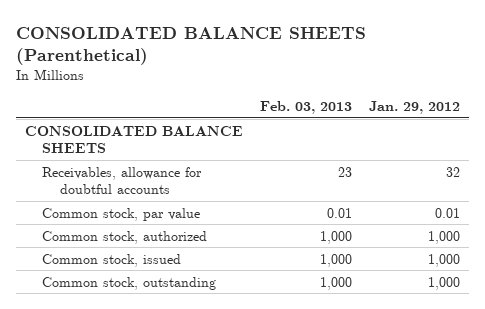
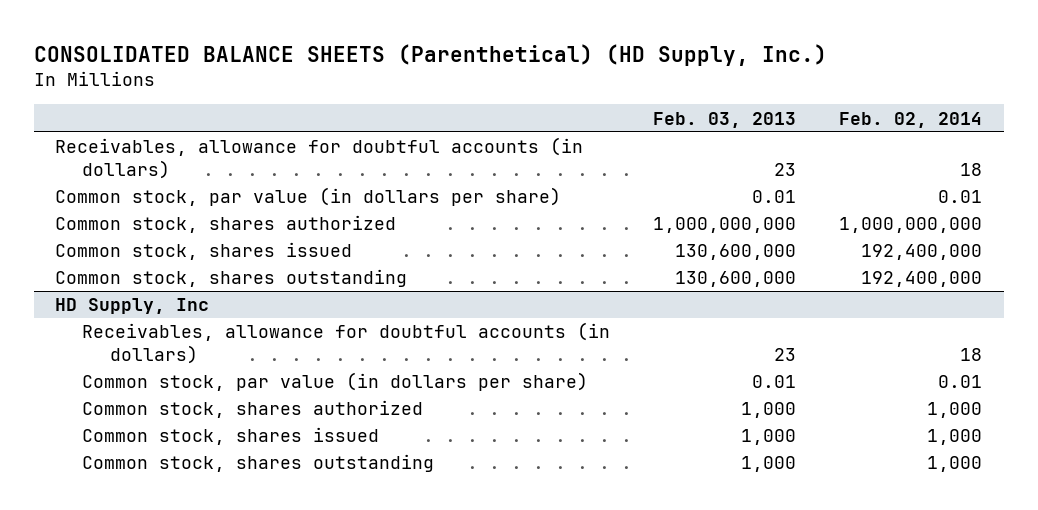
[16,26,367,65] CONSOLIDATED BALANCE SHEETS (Parenthetical) -> [33,43,827,66] CONSOLIDATED BALANCE SHEETS (Parenthetical) (HD Supply, Inc.)
[369,100,461,114] Jan. 29, 2012 -> none
none -> [839,111,983,128] Feb. 02, 2014
[25,125,244,154] CONSOLIDATED BALANCE SHEETS -> none
[42,166,203,195] Receivables, allowance for doubtful accounts -> [55,137,584,180] Receivables, allowance for doubtful accounts (in dollars)
[42,207,201,221] Common stock, par value -> [55,187,562,207] Common stock, par value (in dollars per share)
[42,230,208,244] Common stock, authorized -> [55,215,397,234] Common stock, shares authorized
[320,230,353,244] 1,000 -> [653,217,797,234] 1,000,000,000
[42,253,182,267] Common stock, issued -> [55,242,353,261] Common stock, shares issued
[320,253,353,267] 1,000 -> [675,244,797,261] 130,600,000
[42,276,217,290] Common stock, outstanding -> [55,269,408,288] Common stock, shares outstanding
[320,276,353,290] 1,000 -> [675,271,797,288] 130,600,000
none -> [55,298,210,315] HD Supply, Inc
none -> [82,322,611,365] Receivables, allowance for doubtful accounts (in dollars)
none -> [82,372,589,392] Common stock, par value (in dollars per share)
none -> [82,400,424,419] Common stock, shares authorized
none -> [82,427,380,446] Common stock, shares issued
none -> [82,454,435,473] Common stock, shares outstanding

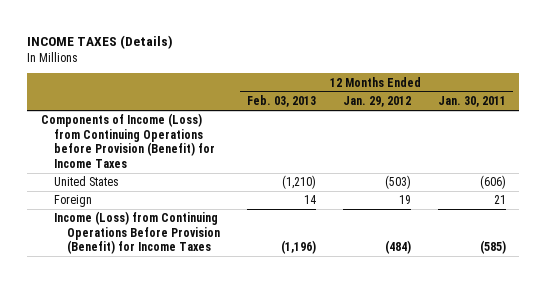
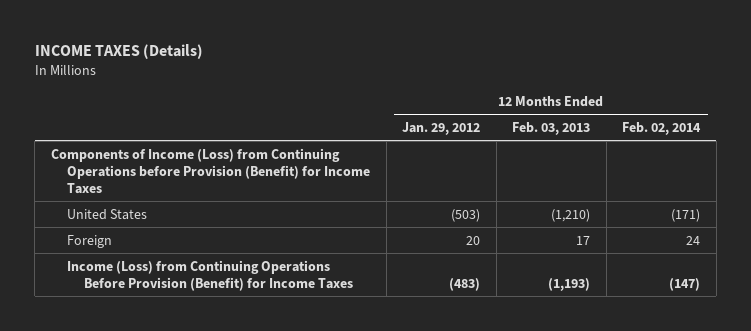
[437,96,506,108] Jan. 30, 2011 -> none
none -> [622,121,702,135] Feb. 02, 2014
[303,195,316,205] 14 -> [576,235,591,245] 17
[398,195,411,205] 19 -> [466,235,481,245] 20
[280,240,316,255] (1,196) -> [548,277,591,291] (1,193)
[384,240,411,255] (484) -> [449,277,481,291] (483)

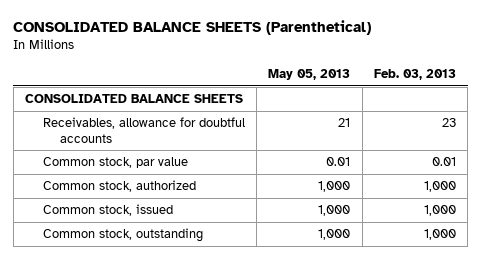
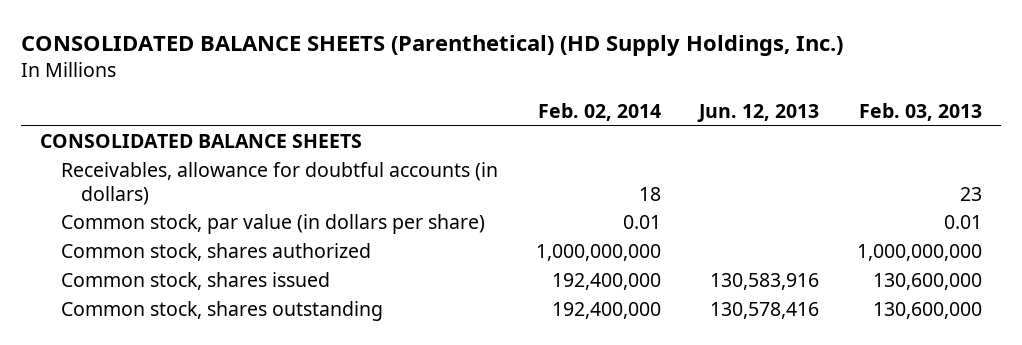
[13,20,372,36] CONSOLIDATED BALANCE SHEETS (Parenthetical) -> [21,35,844,57] CONSOLIDATED BALANCE SHEETS (Parenthetical) (HD Supply Holdings, Inc.)
[268,68,351,80] May 05, 2013 -> none
none -> [537,103,661,122] Feb. 02, 2014
none -> [696,104,819,123] Jun. 12, 2013
[42,117,245,143] Receivables, allowance for doubtful accounts -> [60,162,498,205] Receivables, allowance for doubtful accounts (in dollars)
[42,157,188,169] Common stock, par value -> [60,214,485,235] Common stock, par value (in dollars per share)
[42,180,196,193] Common stock, authorized -> [60,243,371,262] Common stock, shares authorized
[423,181,456,193] 1,000 -> [856,244,982,262] 1,000,000,000
[42,204,173,217] Common stock, issued -> [60,272,330,291] Common stock, shares issued
[423,205,456,217] 1,000 -> [872,273,982,291] 130,600,000
[42,228,203,243] Common stock, outstanding -> [60,301,383,322] Common stock, shares outstanding
[423,229,456,241] 1,000 -> [872,302,982,320] 130,600,000

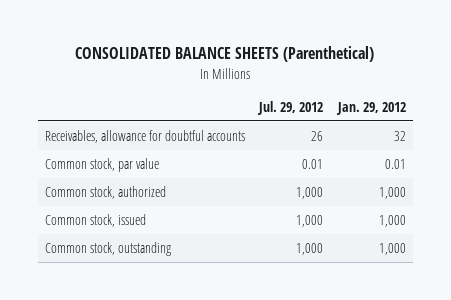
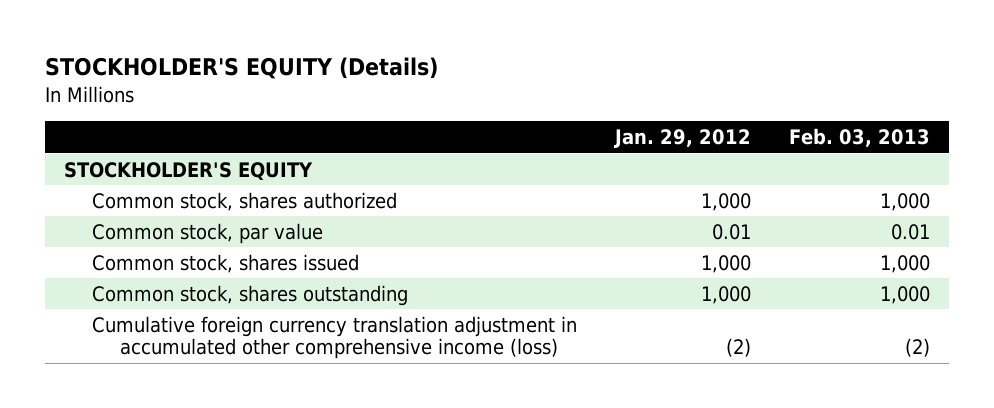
[75,46,375,63] CONSOLIDATED BALANCE SHEETS (Parenthetical) -> [45,57,439,80] STOCKHOLDER'S EQUITY (Details)
[257,100,324,115] Jul. 29, 2012 -> none
none -> [788,128,930,148] Feb. 03, 2013
[44,130,245,144] Receivables, allowance for doubtful accounts -> none
none -> [64,161,314,180] STOCKHOLDER'S EQUITY
none -> [92,191,398,211] Common stock, shares authorized
[44,186,166,200] Common stock, authorized -> none
[44,214,146,228] Common stock, issued -> [92,253,360,273] Common stock, shares issued
[44,242,171,257] Common stock, outstanding -> [92,284,409,306] Common stock, shares outstanding
none -> [92,315,578,360] Cumulative foreign currency translation adjustment in accumulated other comprehensive income (loss)

